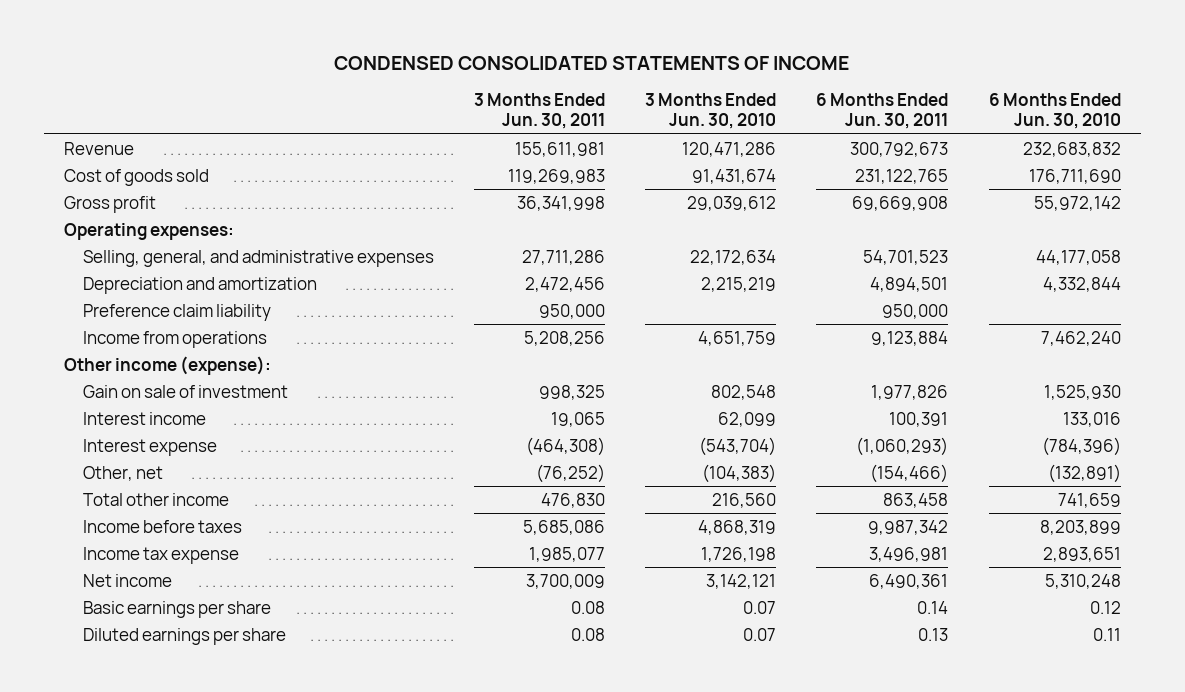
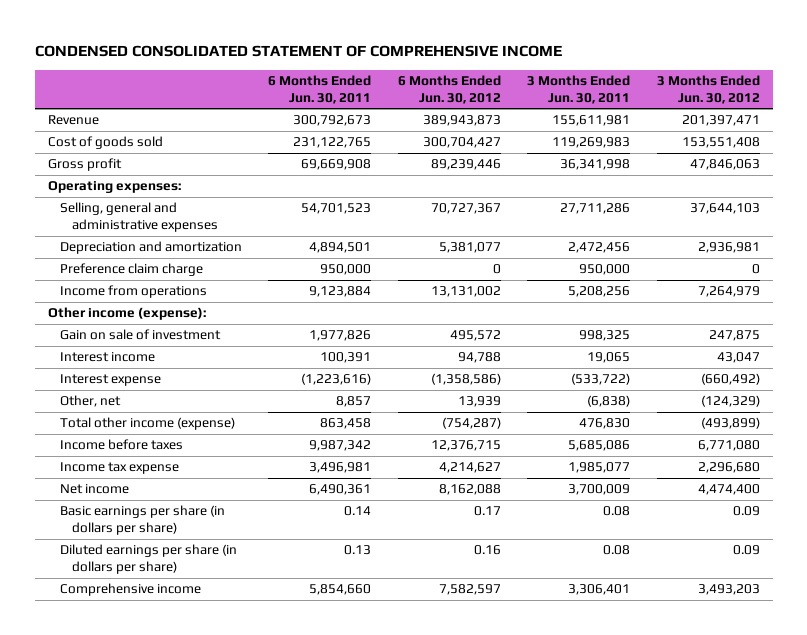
[334,56,850,71] CONDENSED CONSOLIDATED STATEMENTS OF INCOME -> [34,44,562,57] CONDENSED CONSOLIDATED STATEMENT OF COMPREHENSIVE INCOME
[645,93,777,130] 3 Months Ended Jun. 30, 2010 -> none
[988,93,1121,130] 6 Months Ended Jun. 30, 2010 -> none
none -> [397,74,501,104] 6 Months Ended Jun. 30, 2012
none -> [656,74,760,104] 3 Months Ended Jun. 30, 2012
[82,249,434,267] Selling, general, and administrative expenses -> [59,202,218,233] Selling, general and administrative expenses
[82,303,271,321] Preference claim liability -> [59,263,203,277] Preference claim charge
[525,436,605,456] (464,308) -> [571,373,631,386] (533,722)
[856,436,949,456] (1,060,293) -> [301,373,372,386] (1,223,616)
[535,463,605,483] (76,252) -> [587,395,631,408] (6,838)
[870,463,949,483] (154,466) -> [336,396,372,408] 8,857
[82,492,229,506] Total other income -> [59,417,235,431] Total other income (expense)
[82,600,271,618] Basic earnings per share -> [59,505,225,536] Basic earnings per share (in dollars per share)
[82,627,286,645] Diluted earnings per share -> [59,544,237,575] Diluted earnings per share (in dollars per share)
none -> [59,583,201,597] Comprehensive income

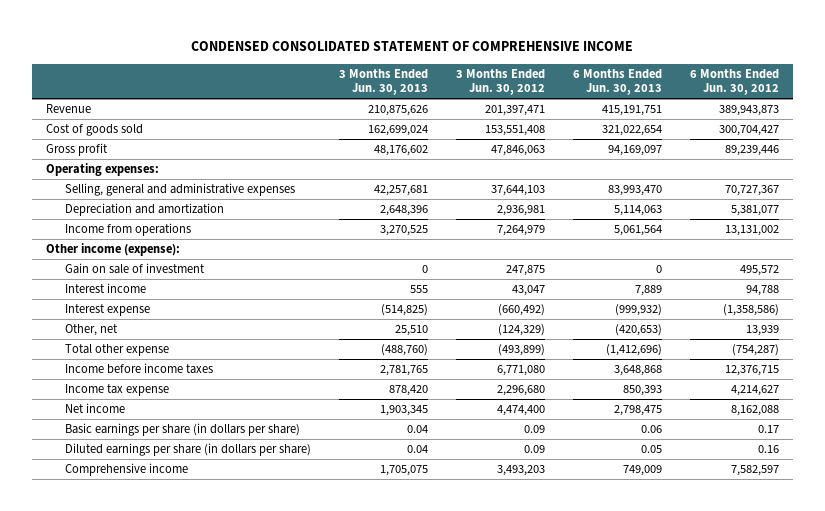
[268,74,372,104] 6 Months Ended Jun. 30, 2011 -> none
[527,74,631,104] 3 Months Ended Jun. 30, 2011 -> none
none -> [338,68,428,96] 3 Months Ended Jun. 30, 2013
none -> [572,68,662,96] 6 Months Ended Jun. 30, 2013
[59,263,203,277] Preference claim charge -> none
[59,417,235,431] Total other income (expense) -> [64,344,169,357] Total other expense
[59,439,183,451] Income before taxes -> [64,363,213,375] Income before income taxes

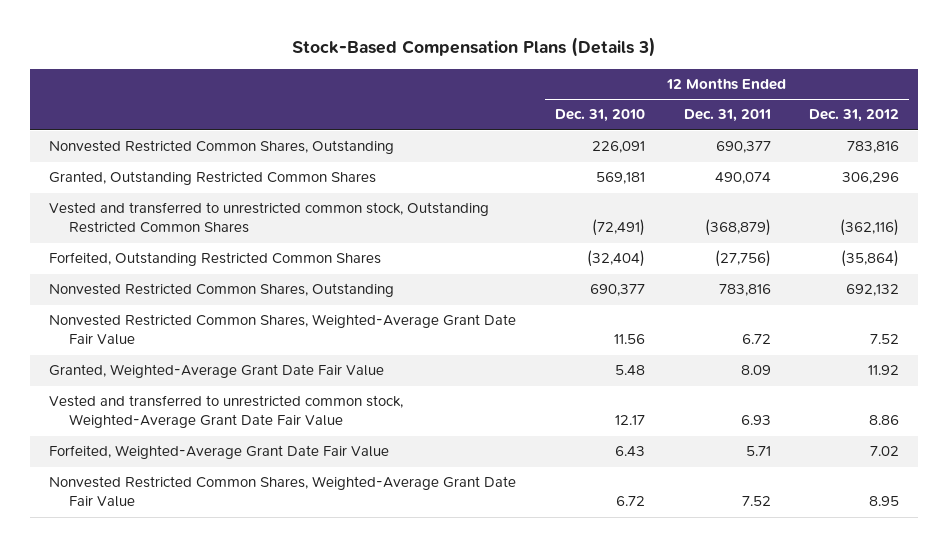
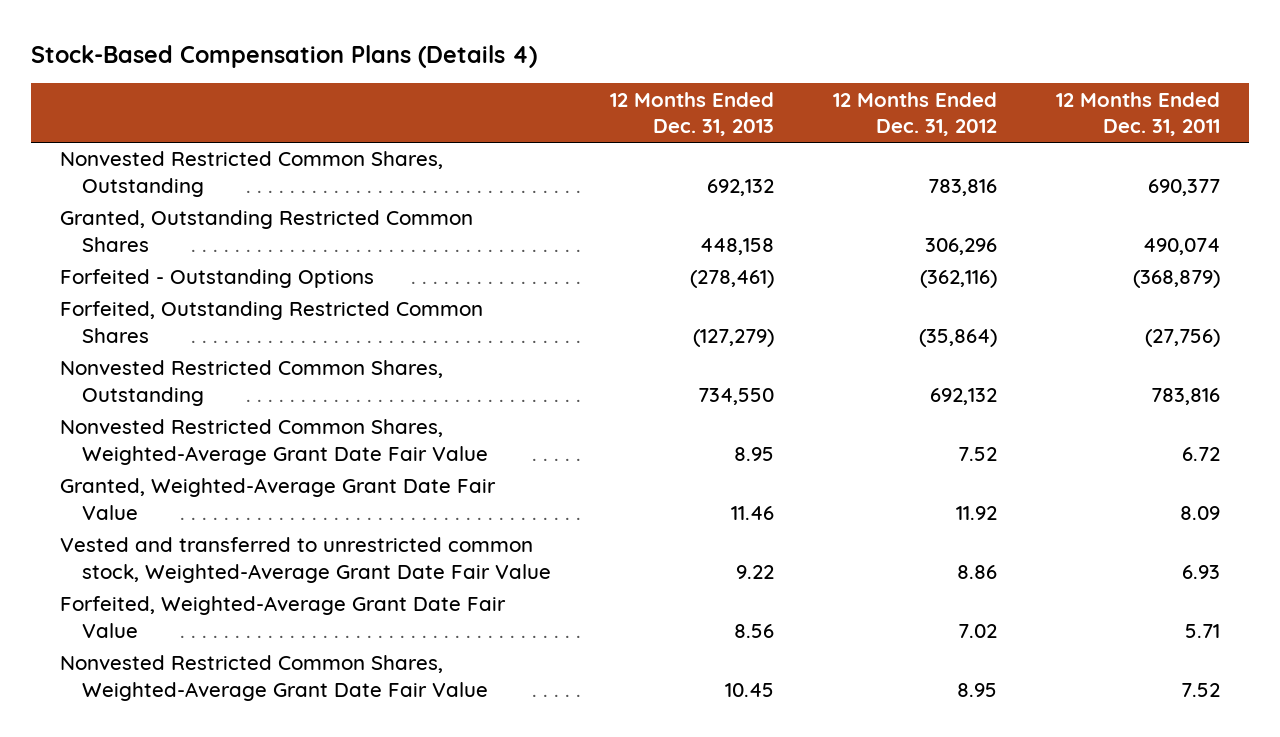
[292,37,657,58] Stock-Based Compensation Plans (Details 3) -> [30,44,537,68] Stock-Based Compensation Plans (Details 4)
[555,109,646,123] Dec. 31, 2010 -> none
none -> [610,91,775,137] 12 Months Ended Dec. 31, 2013
[49,202,490,234] Vested and transferred to unrestricted common stock, Outstanding Restricted Common Shares -> [60,269,375,289] Forfeited - Outstanding Options

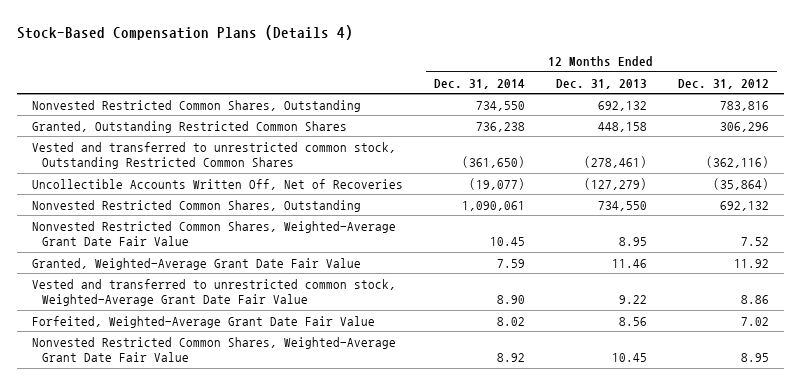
[1056,91,1221,137] 12 Months Ended Dec. 31, 2011 -> none
none -> [434,78,526,89] Dec. 31, 2014
[60,269,375,289] Forfeited - Outstanding Options -> [32,141,397,170] Vested and transferred to unrestricted common stock, Outstanding Restricted Common Shares
[60,301,484,343] Forfeited, Outstanding Restricted Common Shares -> [32,178,404,190] Uncollectible Accounts Written Off, Net of Recoveries

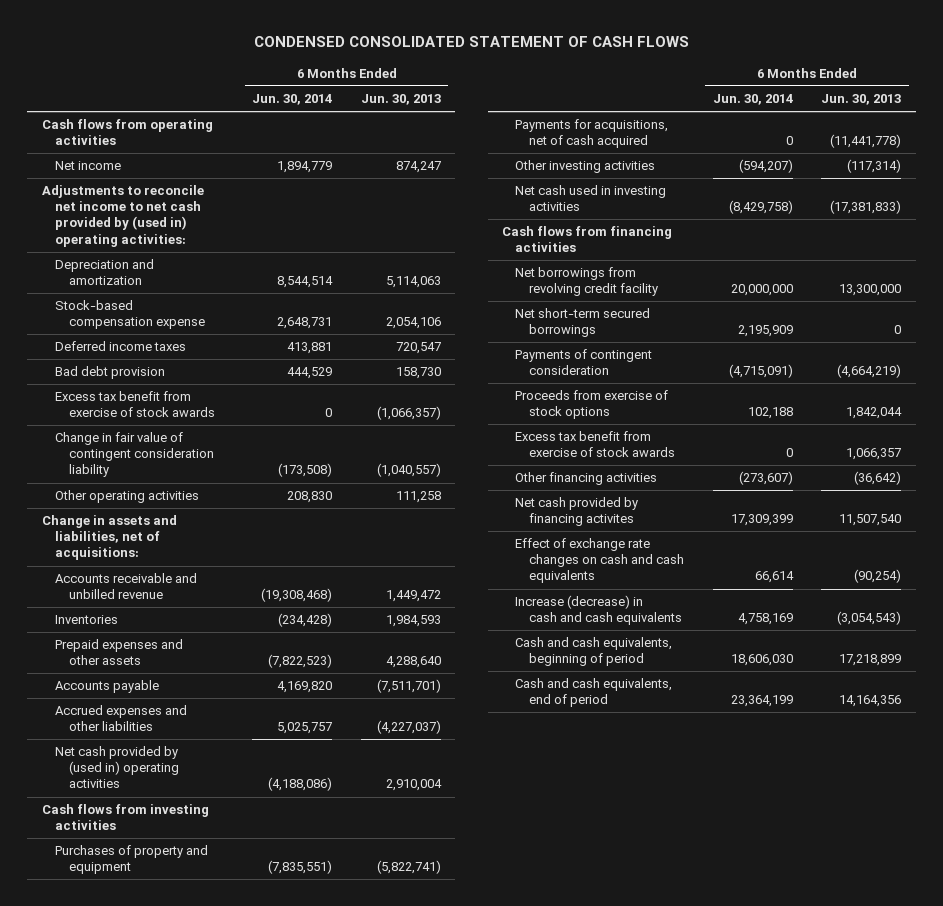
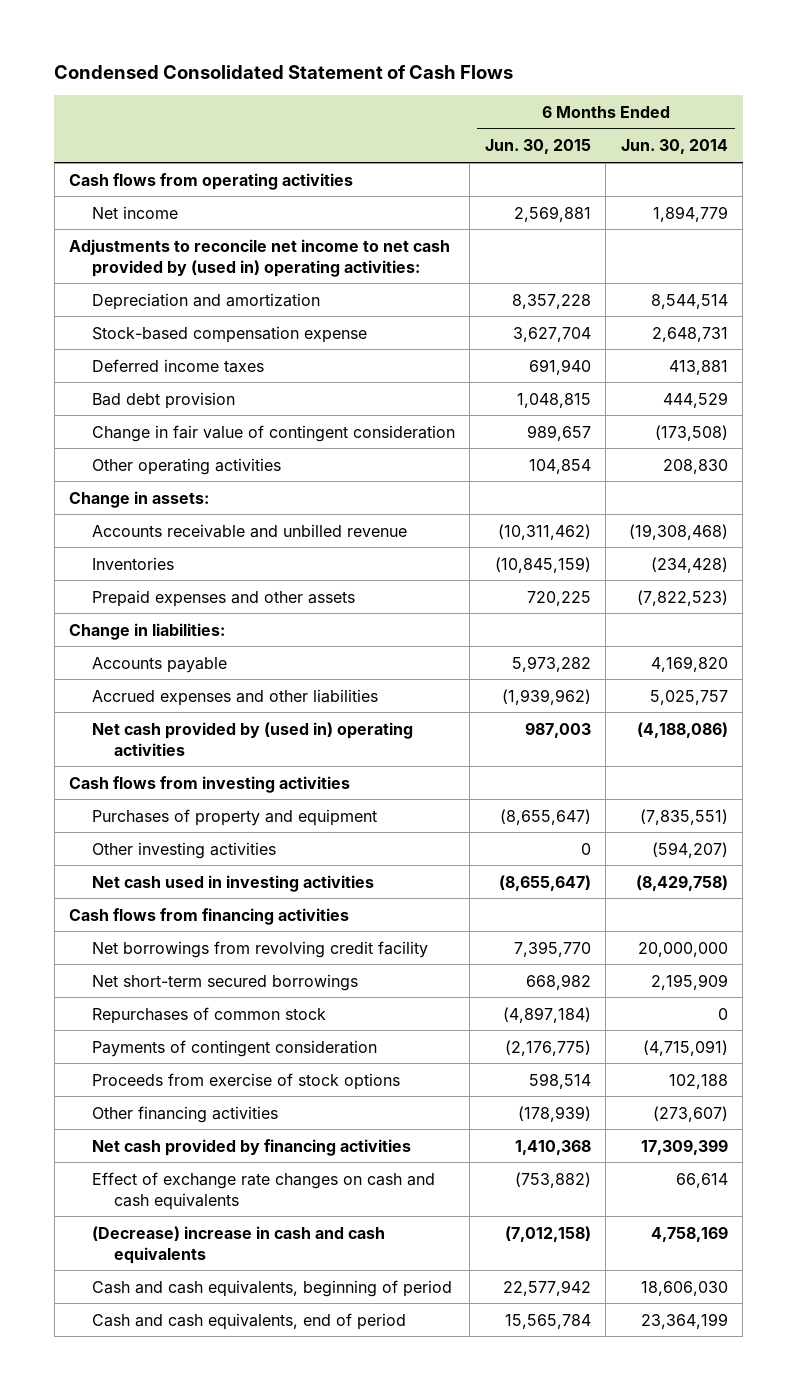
[253,36,689,48] CONDENSED CONSOLIDATED STATEMENT OF CASH FLOWS -> [54,65,514,80] Condensed Consolidated Statement of Cash Flows
[361,94,442,106] Jun. 30, 2013 -> none
none -> [484,139,591,155] Jun. 30, 2015
[55,391,215,418] Excess tax benefit from exercise of stock awards -> none
[55,432,214,478] Change in fair value of contingent consideration liability -> [91,424,455,442] Change in fair value of contingent consideration
[41,515,177,561] Change in assets and liabilities, net of acquisitions: -> [69,490,210,508] Change in assets:
none -> [69,622,226,640] Change in liabilities:
[515,119,669,149] Payments for acquisitions, net of cash acquired -> none
none -> [91,1006,326,1024] Repurchases of common stock
[515,431,675,458] Excess tax benefit from exercise of stock awards -> none
[515,497,639,527] Net cash provided by financing activites -> [91,1138,411,1156] Net cash provided by financing activities
[515,595,682,626] Increase (decrease) in cash and cash equivalents -> [91,1225,385,1264] (Decrease) increase in cash and cash equivalents

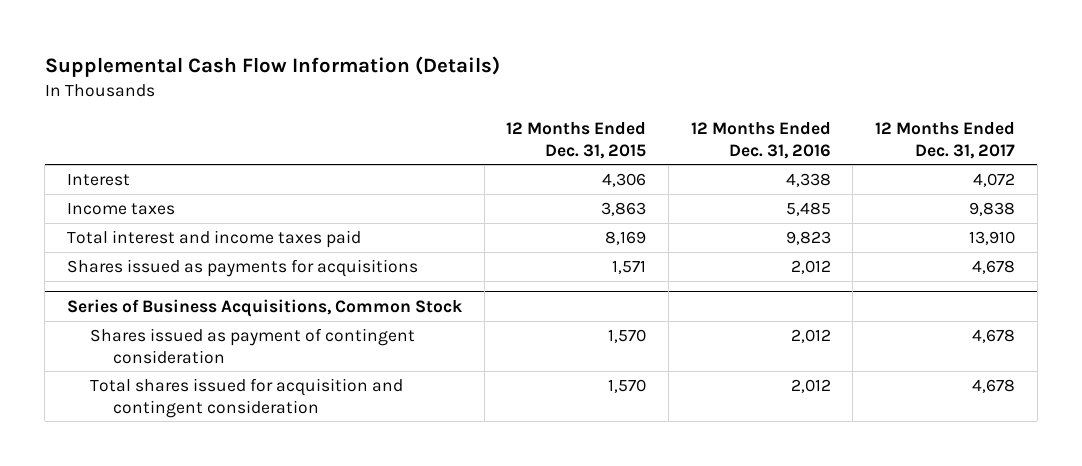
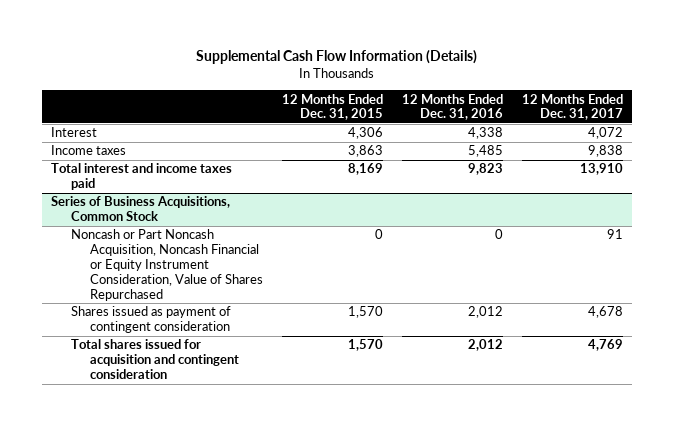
[67,258,419,277] Shares issued as payments for acquisitions -> none
none -> [70,229,264,301] Noncash or Part Noncash Acquisition, Noncash Financial or Equity Instrument Consideration, Value of Shares Repurchased
[972,378,1016,393] 4,678 -> [587,339,623,352] 4,769

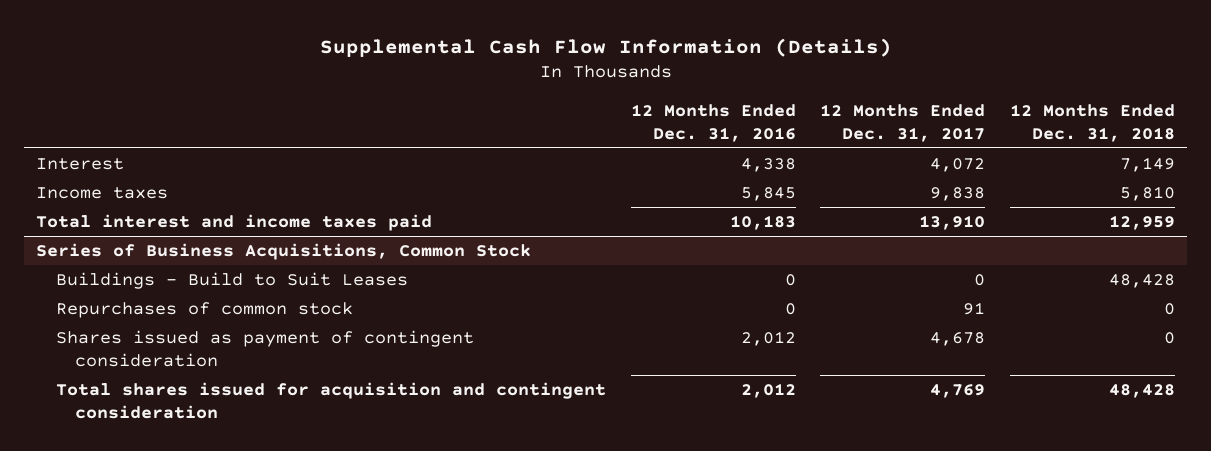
[282,93,384,121] 12 Months Ended Dec. 31, 2015 -> none
none -> [1009,103,1175,142] 12 Months Ended Dec. 31, 2018
[467,145,503,158] 5,485 -> [740,186,796,201] 5,845
[467,163,503,176] 9,823 -> [729,214,796,230] 10,183
none -> [55,271,408,289] Buildings - Build to Suit Leases
[70,229,264,301] Noncash or Part Noncash Acquisition, Noncash Financial or Equity Instrument Consideration, Value of Shares Repurchased -> [55,301,353,318] Repurchases of common stock

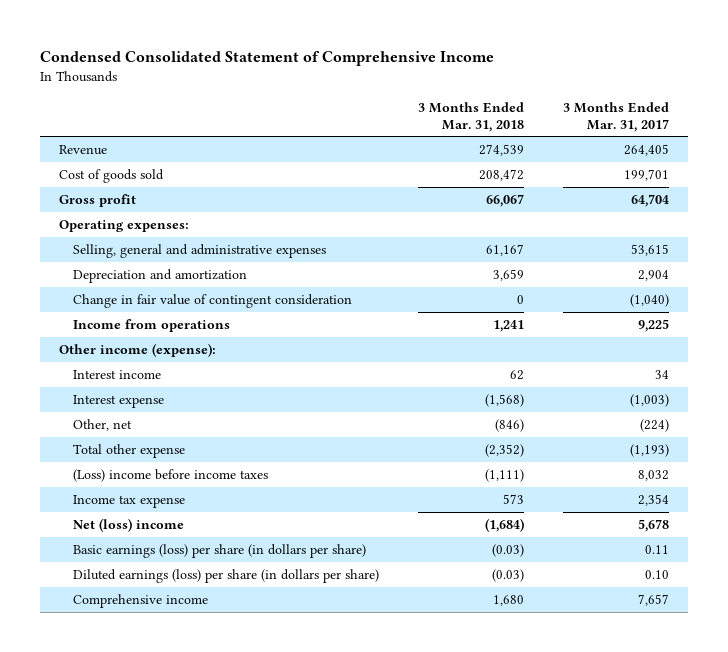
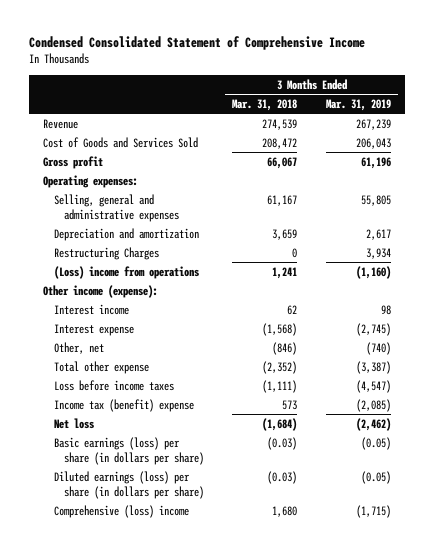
[562,101,669,132] 3 Months Ended Mar. 31, 2017 -> none
none -> [325,99,391,112] Mar. 31, 2019
[59,168,165,183] Cost of goods sold -> [42,136,198,148] Cost of Goods and Services Sold
[72,293,352,308] Change in fair value of contingent consideration -> none
none -> [53,246,159,260] Restructuring Charges
[72,318,230,332] Income from operations -> [53,265,199,279] (Loss) income from operations
[72,468,268,482] (Loss) income before income taxes -> [53,379,174,391] Loss before income taxes
[72,494,185,508] Income tax expense -> [53,398,194,412] Income tax (benefit) expense
[72,517,184,532] Net (loss) income -> [53,417,94,429] Net loss
[72,593,208,608] Comprehensive income -> [53,504,189,518] Comprehensive (loss) income

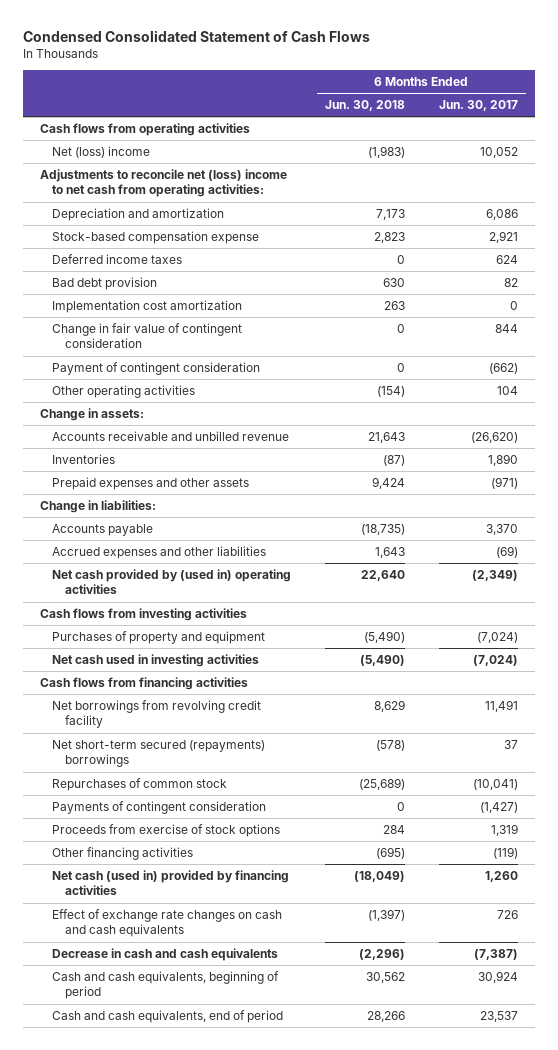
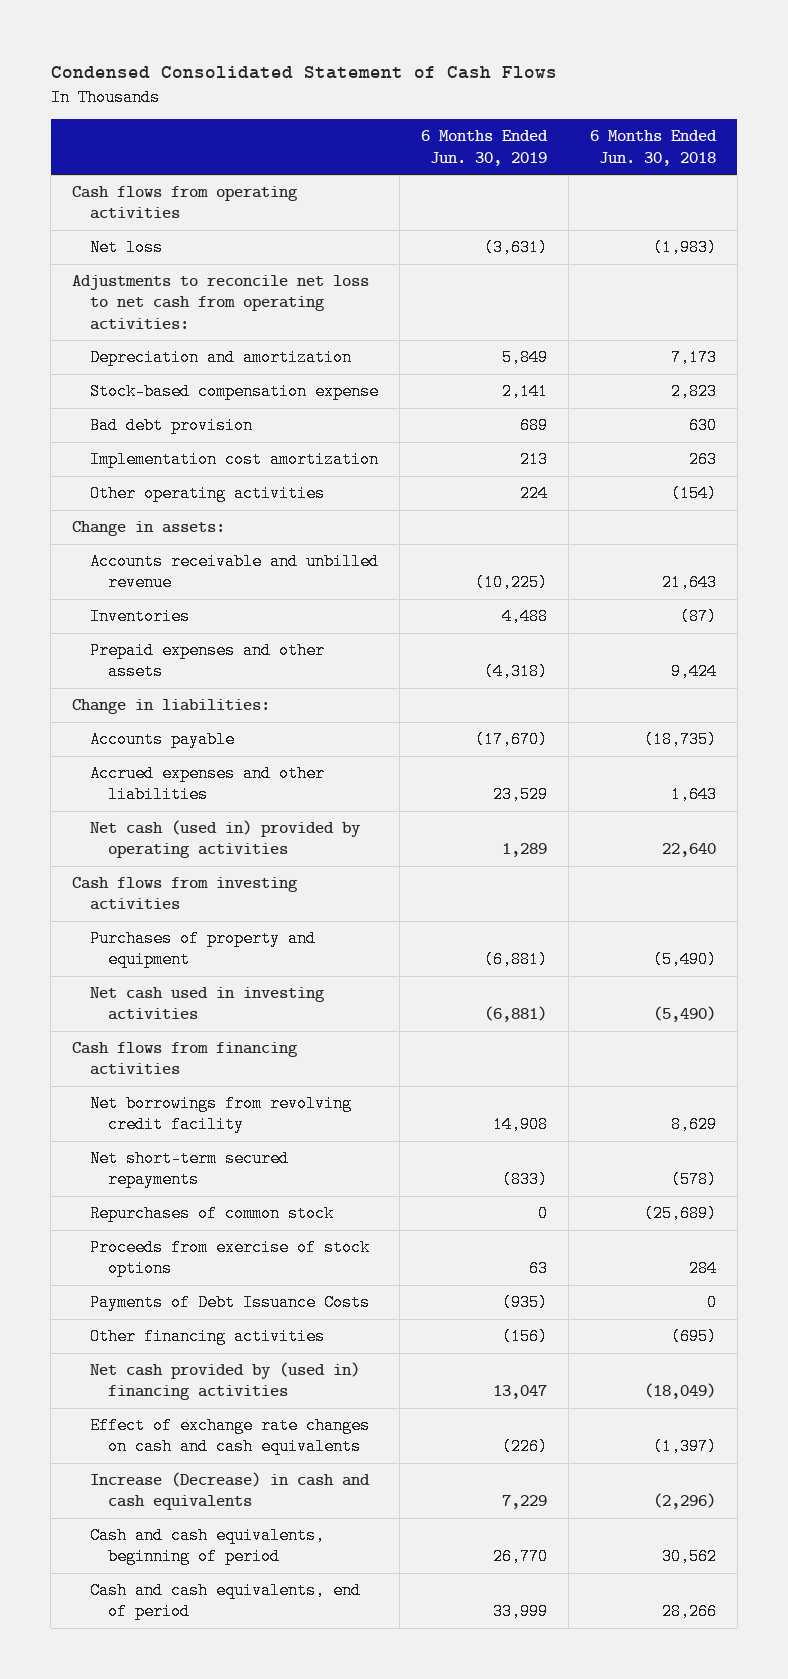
[438,100,518,112] Jun. 30, 2017 -> none
none -> [420,130,548,166] 6 Months Ended Jun. 30, 2019
[52,146,151,159] Net (loss) income -> [90,239,164,257] Net loss
[39,169,287,198] Adjustments to reconcile net (loss) income to net cash from operating activities: -> [72,275,370,330] Adjustments to reconcile net loss to net cash from operating activities:
[52,254,183,265] Deferred income taxes -> none
[52,323,243,349] Change in fair value of contingent consideration -> none
[52,362,261,376] Payment of contingent consideration -> none
[52,569,292,595] Net cash provided by (used in) operating activities -> [90,820,362,859] Net cash (used in) provided by operating activities
[52,740,266,768] Net short-term secured (repayments) borrowings -> [90,1150,290,1189] Net short-term secured repayments
[52,801,267,815] Payments of contingent consideration -> none
none -> [90,1294,371,1312] Payments of Debt Issuance Costs
[52,870,290,896] Net cash (used in) provided by financing activities -> [90,1362,361,1401] Net cash provided by (used in) financing activities
[52,948,279,962] Decrease in cash and cash equivalents -> [90,1472,371,1511] Increase (Decrease) in cash and cash equivalents

